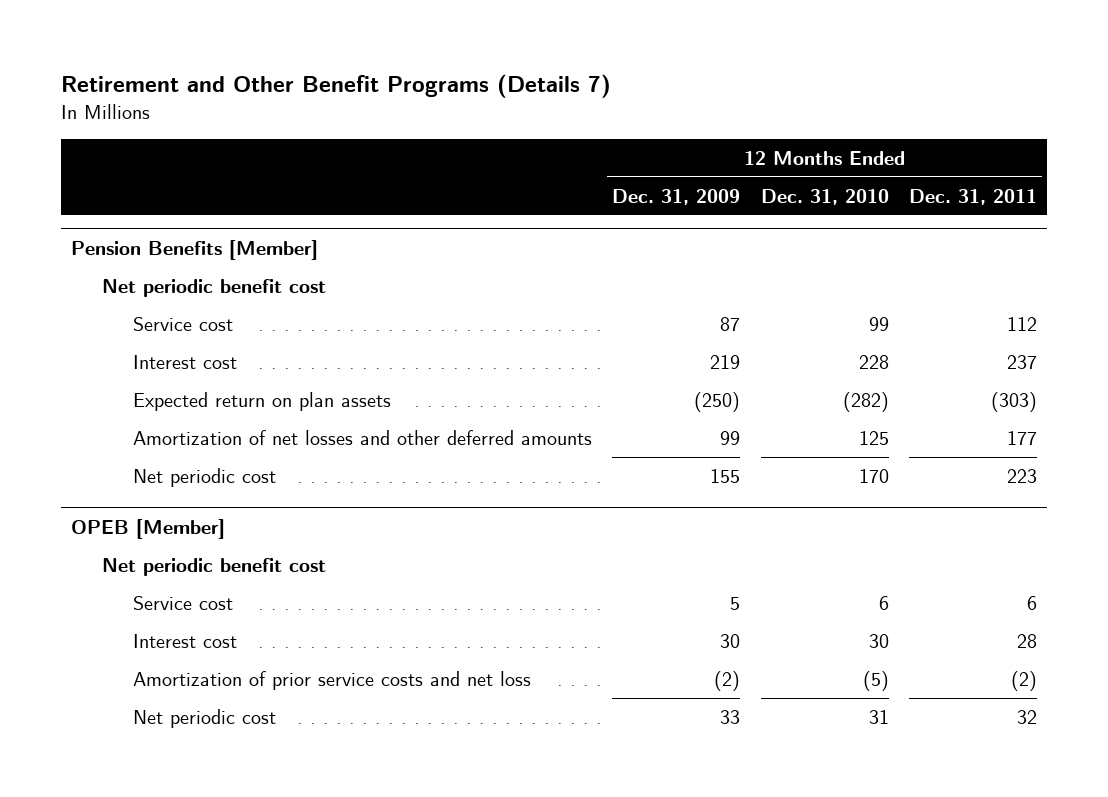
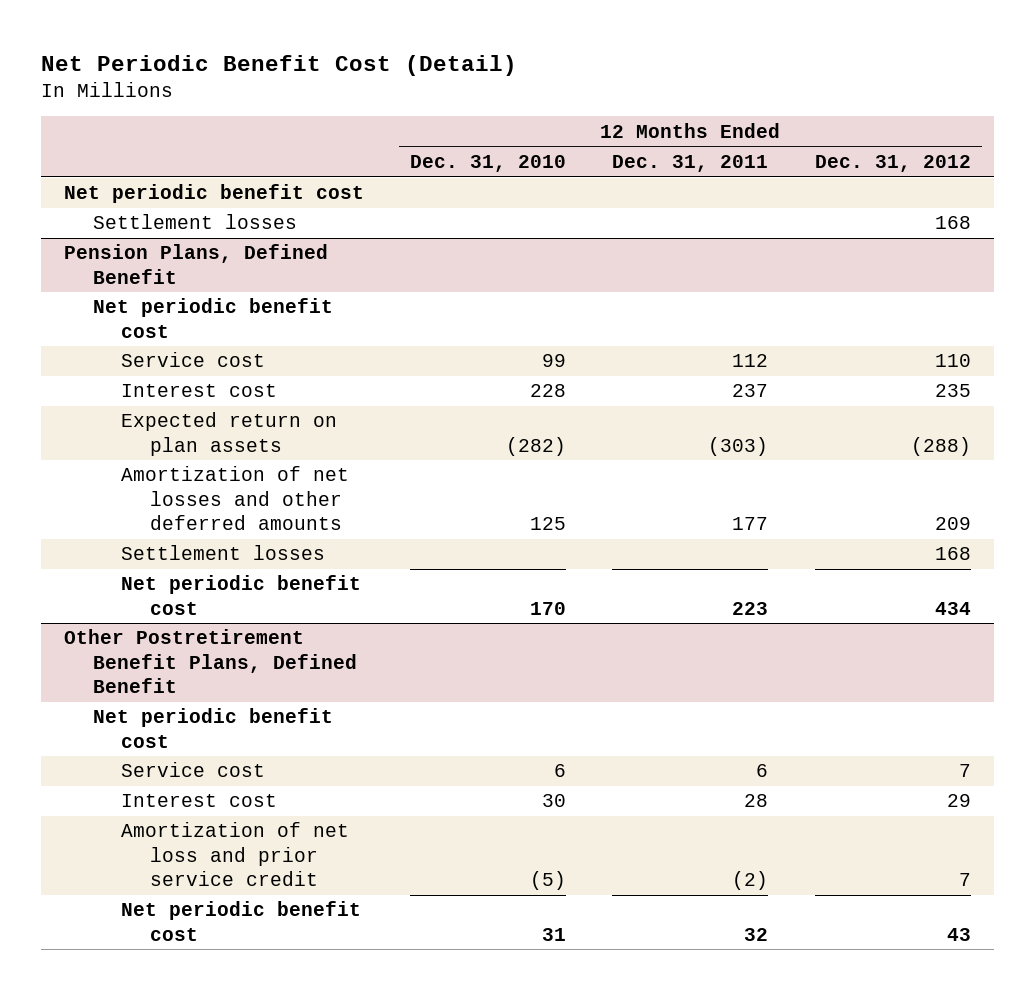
[60,73,611,98] Retirement and Other Benefit Programs (Details 7) -> [40,54,517,76] Net Periodic Benefit Cost (Detail)
[612,188,741,205] Dec. 31, 2009 -> none
none -> [814,154,971,172] Dec. 31, 2012
[70,239,318,260] Pension Benefits [Member] -> none
none -> [92,214,297,230] Settlement losses
none -> [63,244,328,284] Pension Plans, Defined Benefit
none -> [92,298,333,338] Net periodic benefit cost
[70,518,225,539] OPEB [Member] -> none
none -> [121,545,326,561] Settlement losses
[133,468,277,488] Net periodic cost -> [121,575,362,615] Net periodic benefit cost
none -> [63,629,357,693] Other Postretirement Benefit Plans, Defined Benefit
[133,671,532,691] Amortization of prior service costs and net loss -> [121,822,350,886] Amortization of net loss and prior service credit
[133,709,277,729] Net periodic cost -> [121,901,362,941] Net periodic benefit cost

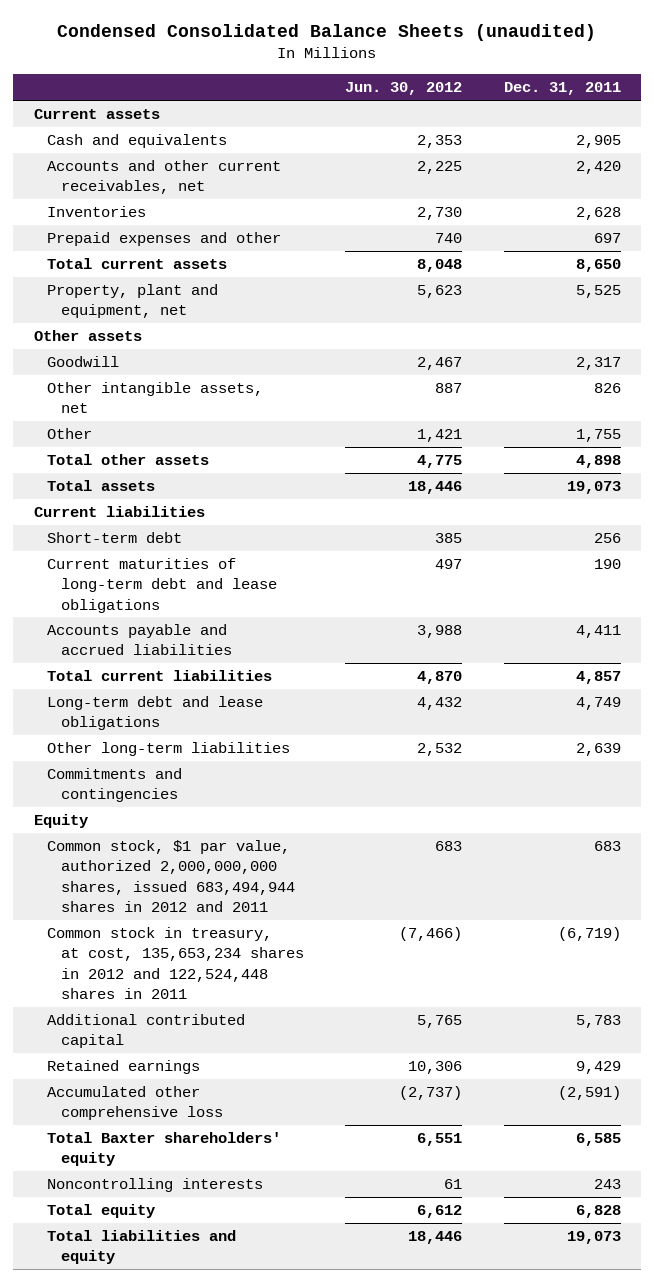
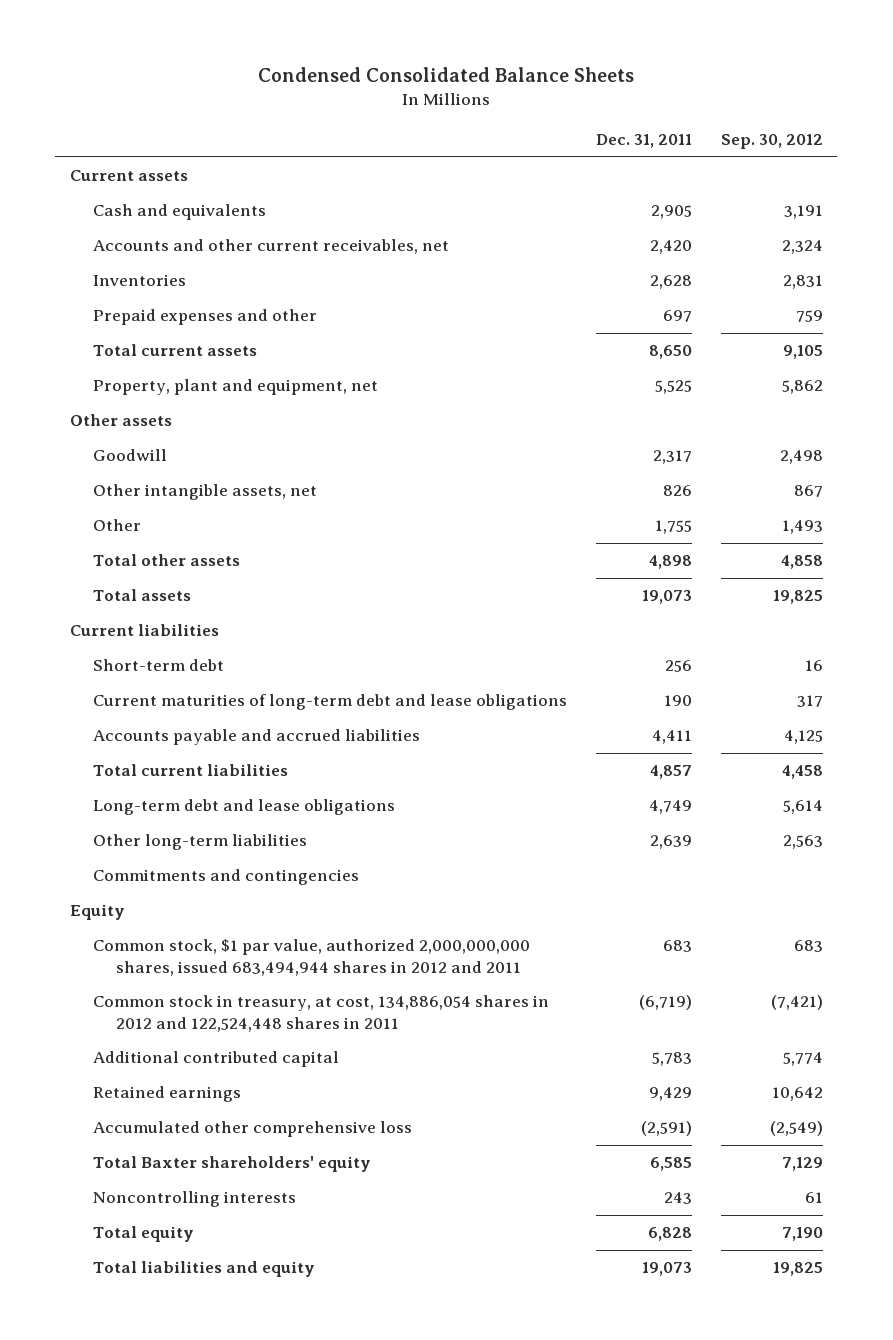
[57,24,597,42] Condensed Consolidated Balance Sheets (unaudited) -> [258,66,635,82] Condensed Consolidated Balance Sheets
[345,82,463,96] Jun. 30, 2012 -> none
none -> [720,134,823,150] Sep. 30, 2012
[47,927,304,999] Common stock in treasury, at cost, 135,653,234 shares in 2012 and 122,524,448 shares in 2011 -> [92,995,549,1032] Common stock in treasury, at cost, 134,886,054 shares in 2012 and 122,524,448 shares in 2011

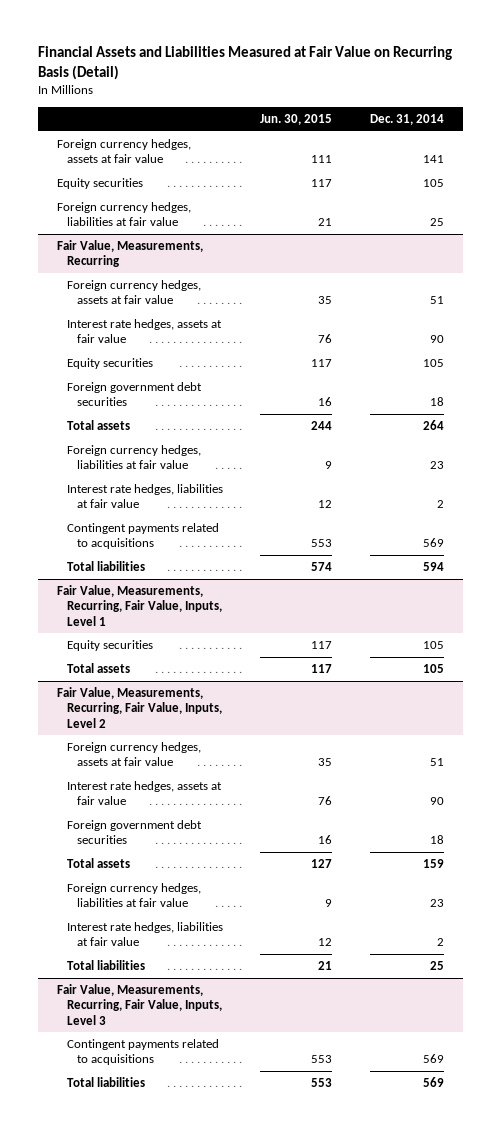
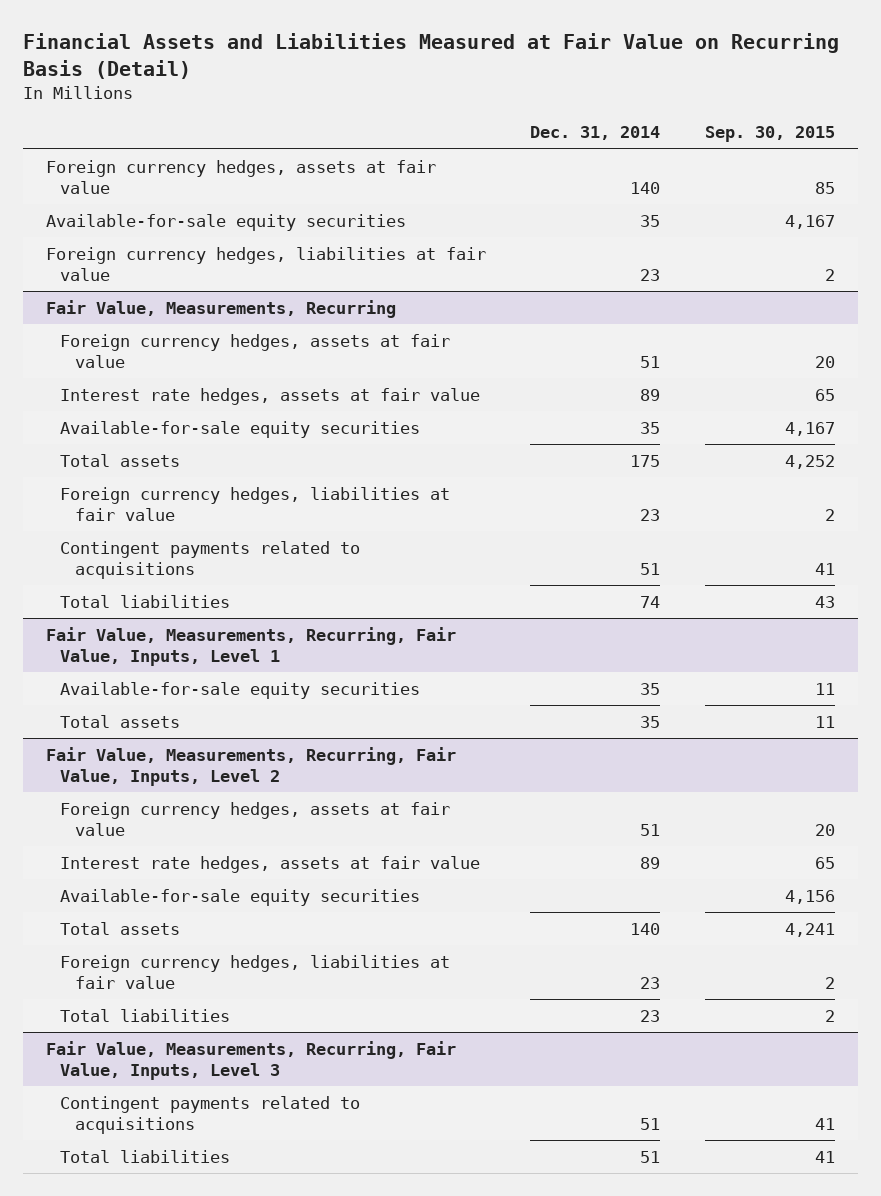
[260,113,333,125] Jun. 30, 2015 -> none
none -> [705,126,836,143] Sep. 30, 2015
[423,155,445,164] 141 -> [630,181,661,194] 140
[56,177,143,189] Equity securities -> [45,213,406,231] Available-for-sale equity securities
[423,178,445,187] 105 -> [640,214,661,227] 35
[430,218,445,227] 25 -> [640,268,661,281] 23
[66,381,202,407] Foreign government debt securities -> none
[430,335,445,344] 90 -> [640,388,661,401] 89
[66,357,153,369] Equity securities -> [60,420,421,438] Available-for-sale equity securities
[423,358,445,367] 105 -> [640,421,661,434] 35
[423,419,445,430] 264 -> [630,454,661,467] 175
[66,483,223,509] Interest rate hedges, liabilities at fair value -> none
[423,538,445,548] 569 -> [640,562,661,575] 51
[423,561,445,571] 594 -> [640,595,661,608] 74
[66,639,153,651] Equity securities -> [60,681,421,699] Available-for-sale equity securities
[423,640,445,649] 105 -> [640,682,661,695] 35
[423,663,445,673] 105 -> [640,715,661,728] 35
[66,819,202,845] Foreign government debt securities -> none
[430,797,445,806] 90 -> [640,856,661,869] 89
none -> [60,888,421,906] Available-for-sale equity securities
[423,858,445,868] 159 -> [630,922,661,935] 140
[66,921,223,947] Interest rate hedges, liabilities at fair value -> none
[430,960,445,970] 25 -> [640,1009,661,1022] 23
[423,1054,445,1064] 569 -> [640,1117,661,1130] 51
[423,1076,445,1087] 569 -> [640,1150,661,1163] 51

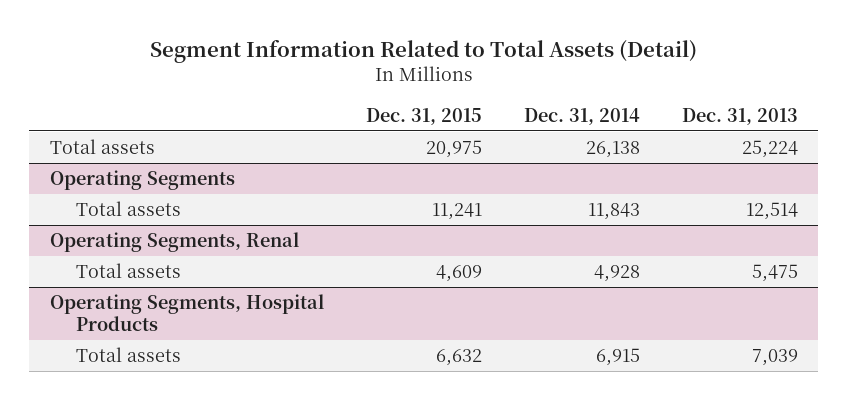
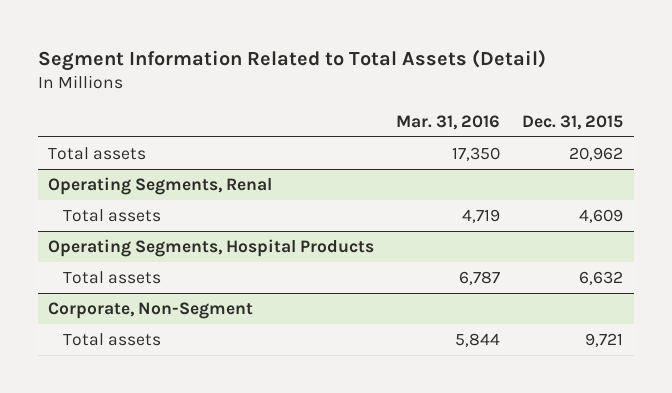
[523,107,640,125] Dec. 31, 2014 -> none
[681,107,798,125] Dec. 31, 2013 -> none
none -> [396,114,501,130] Mar. 31, 2016
[50,170,236,191] Operating Segments -> none
[75,201,181,217] Total assets -> none
[425,140,482,159] 20,975 -> [569,147,624,162] 20,962
none -> [48,302,254,320] Corporate, Non-Segment
none -> [63,333,162,347] Total assets

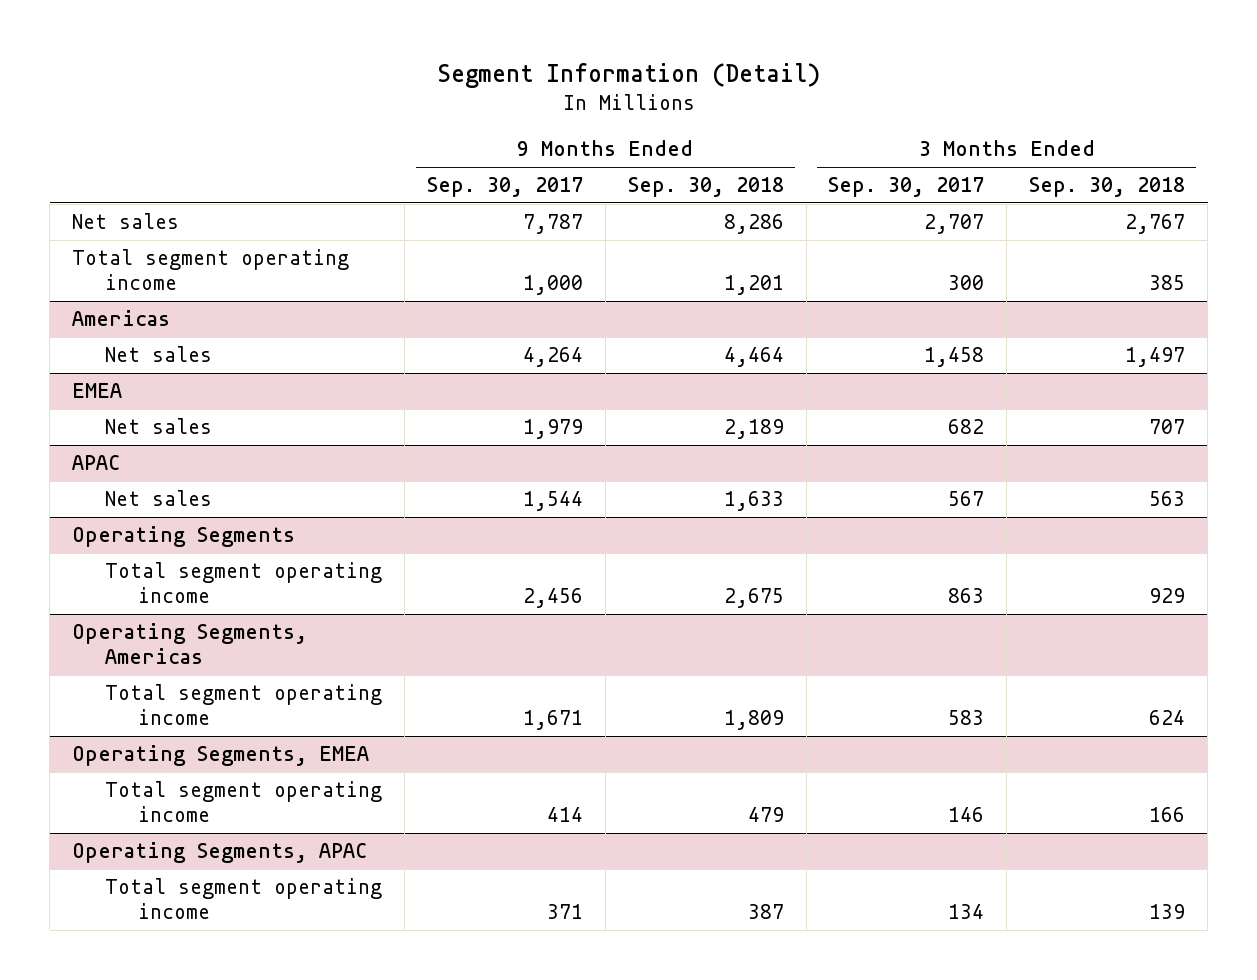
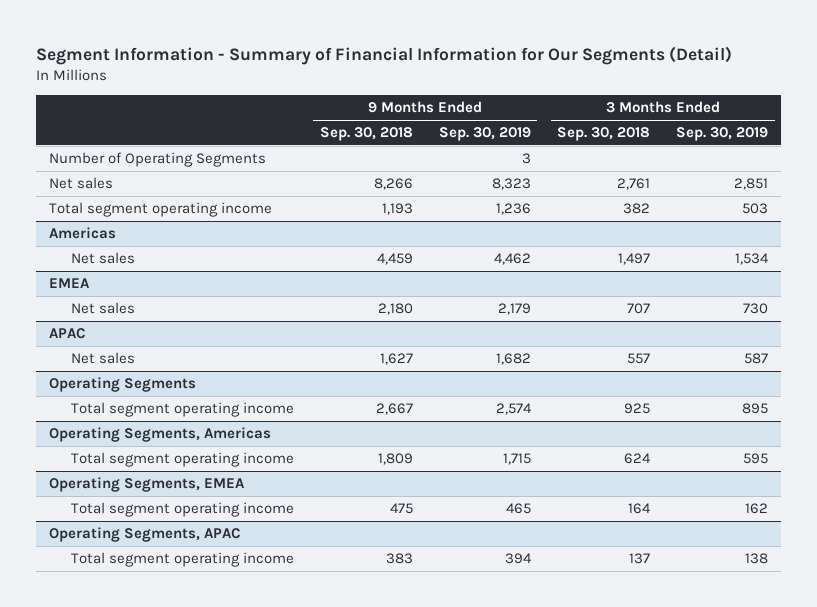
[436,63,820,89] Segment Information (Detail) -> [35,45,732,65] Segment Information - Summary of Financial Information for Our Segments (Detail)
[426,177,583,198] Sep. 30, 2017 -> none
[828,177,985,198] Sep. 30, 2017 -> none
none -> [438,127,531,142] Sep. 30, 2019
none -> [676,127,769,142] Sep. 30, 2019
none -> [49,152,267,168] Number of Operating Segments
[723,214,784,235] 8,286 -> [373,178,413,191] 8,266
[1125,214,1186,235] 2,767 -> [617,178,651,191] 2,761
[723,275,784,296] 1,201 -> [381,203,413,216] 1,193
[1149,275,1186,291] 385 -> [623,203,651,215] 382
[723,347,784,368] 4,464 -> [376,253,413,266] 4,459
[723,419,784,440] 2,189 -> [377,303,413,316] 2,180
[723,491,784,512] 1,633 -> [379,353,413,366] 1,627
[1149,491,1186,507] 563 -> [627,353,651,365] 557
[723,588,784,609] 2,675 -> [375,403,413,416] 2,667
[1149,588,1186,604] 929 -> [624,403,651,415] 925
[747,807,784,823] 479 -> [389,503,413,515] 475
[1149,807,1186,823] 166 -> [628,503,652,515] 164
[747,904,784,920] 387 -> [385,553,413,565] 383
[1149,904,1186,920] 139 -> [629,553,651,565] 137

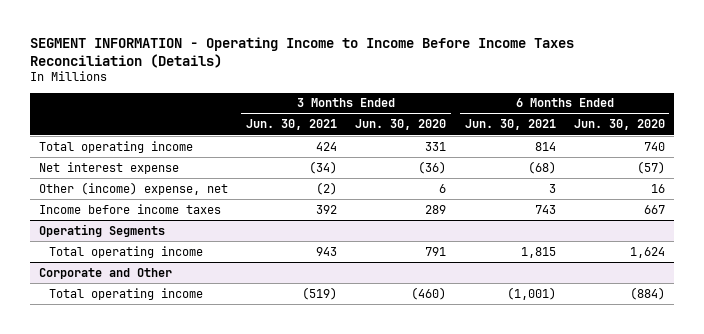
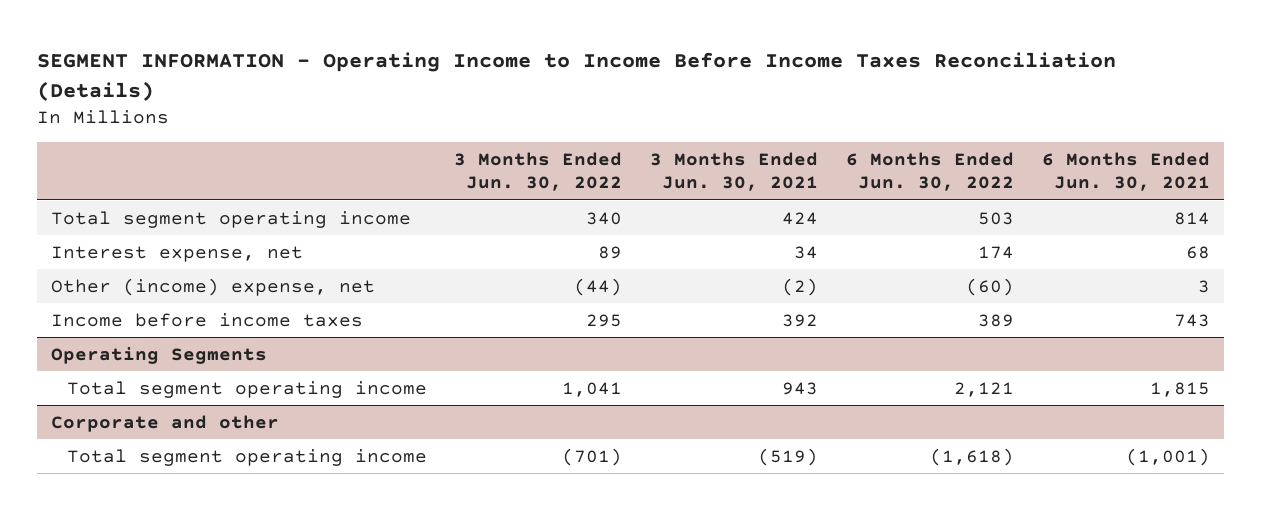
[355,119,447,131] Jun. 30, 2020 -> none
[573,119,665,131] Jun. 30, 2020 -> none
none -> [454,151,623,192] 3 Months Ended Jun. 30, 2022
none -> [846,151,1015,192] 6 Months Ended Jun. 30, 2022
[38,140,193,153] Total operating income -> [50,210,411,228] Total segment operating income
[38,161,179,174] Net interest expense -> [50,245,303,262] Interest expense, net
[309,160,338,174] (34) -> [794,245,819,259] 34
[527,160,556,174] (68) -> [1186,245,1211,259] 68
[48,245,203,258] Total operating income -> [66,380,427,398] Total segment operating income
[38,267,172,279] Corporate and Other -> [50,414,279,432] Corporate and other
[48,287,203,300] Total operating income -> [66,448,427,466] Total segment operating income

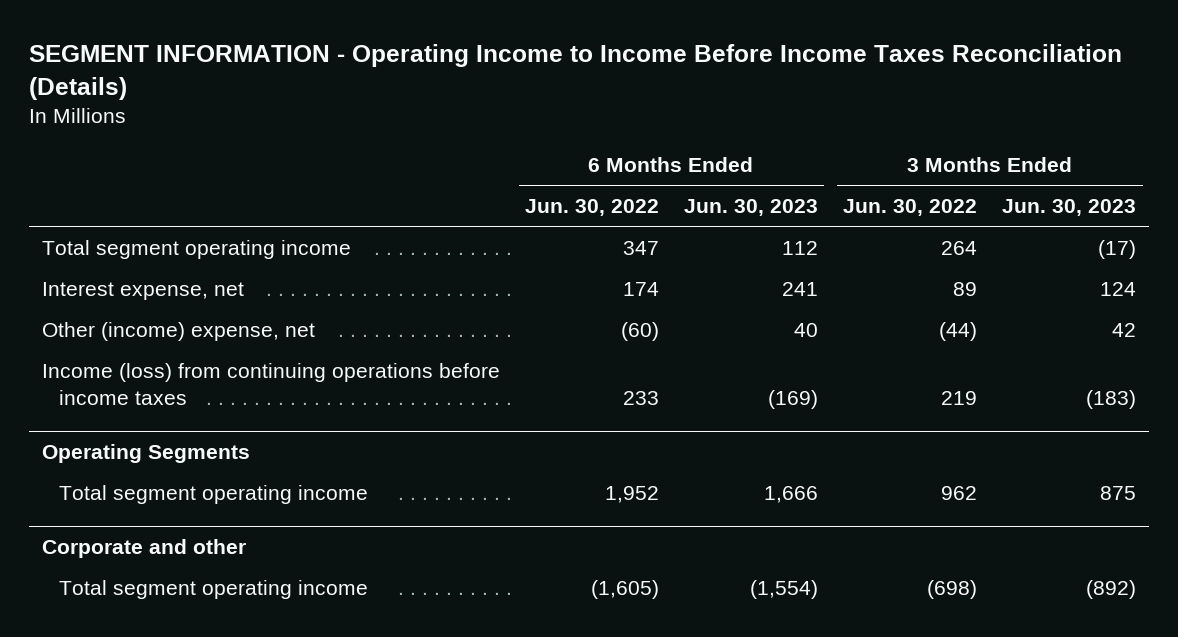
[650,151,819,192] 3 Months Ended Jun. 30, 2021 -> none
[1042,151,1211,192] 6 Months Ended Jun. 30, 2021 -> none
none -> [684,199,819,217] Jun. 30, 2023
none -> [1002,199,1137,217] Jun. 30, 2023
[586,211,623,225] 340 -> [941,240,978,255] 264
[978,211,1015,225] 503 -> [622,240,659,255] 347
[50,312,363,327] Income before income taxes -> [41,362,500,405] Income (loss) from continuing operations before income taxes
[586,313,623,327] 295 -> [941,390,978,405] 219
[978,313,1015,327] 389 -> [622,390,659,405] 233
[562,381,623,397] 1,041 -> [941,485,978,500] 962
[954,381,1015,397] 2,121 -> [604,485,659,503] 1,952
[562,447,623,466] (701) -> [927,579,978,599] (698)
[930,447,1015,466] (1,618) -> [590,579,659,599] (1,605)

